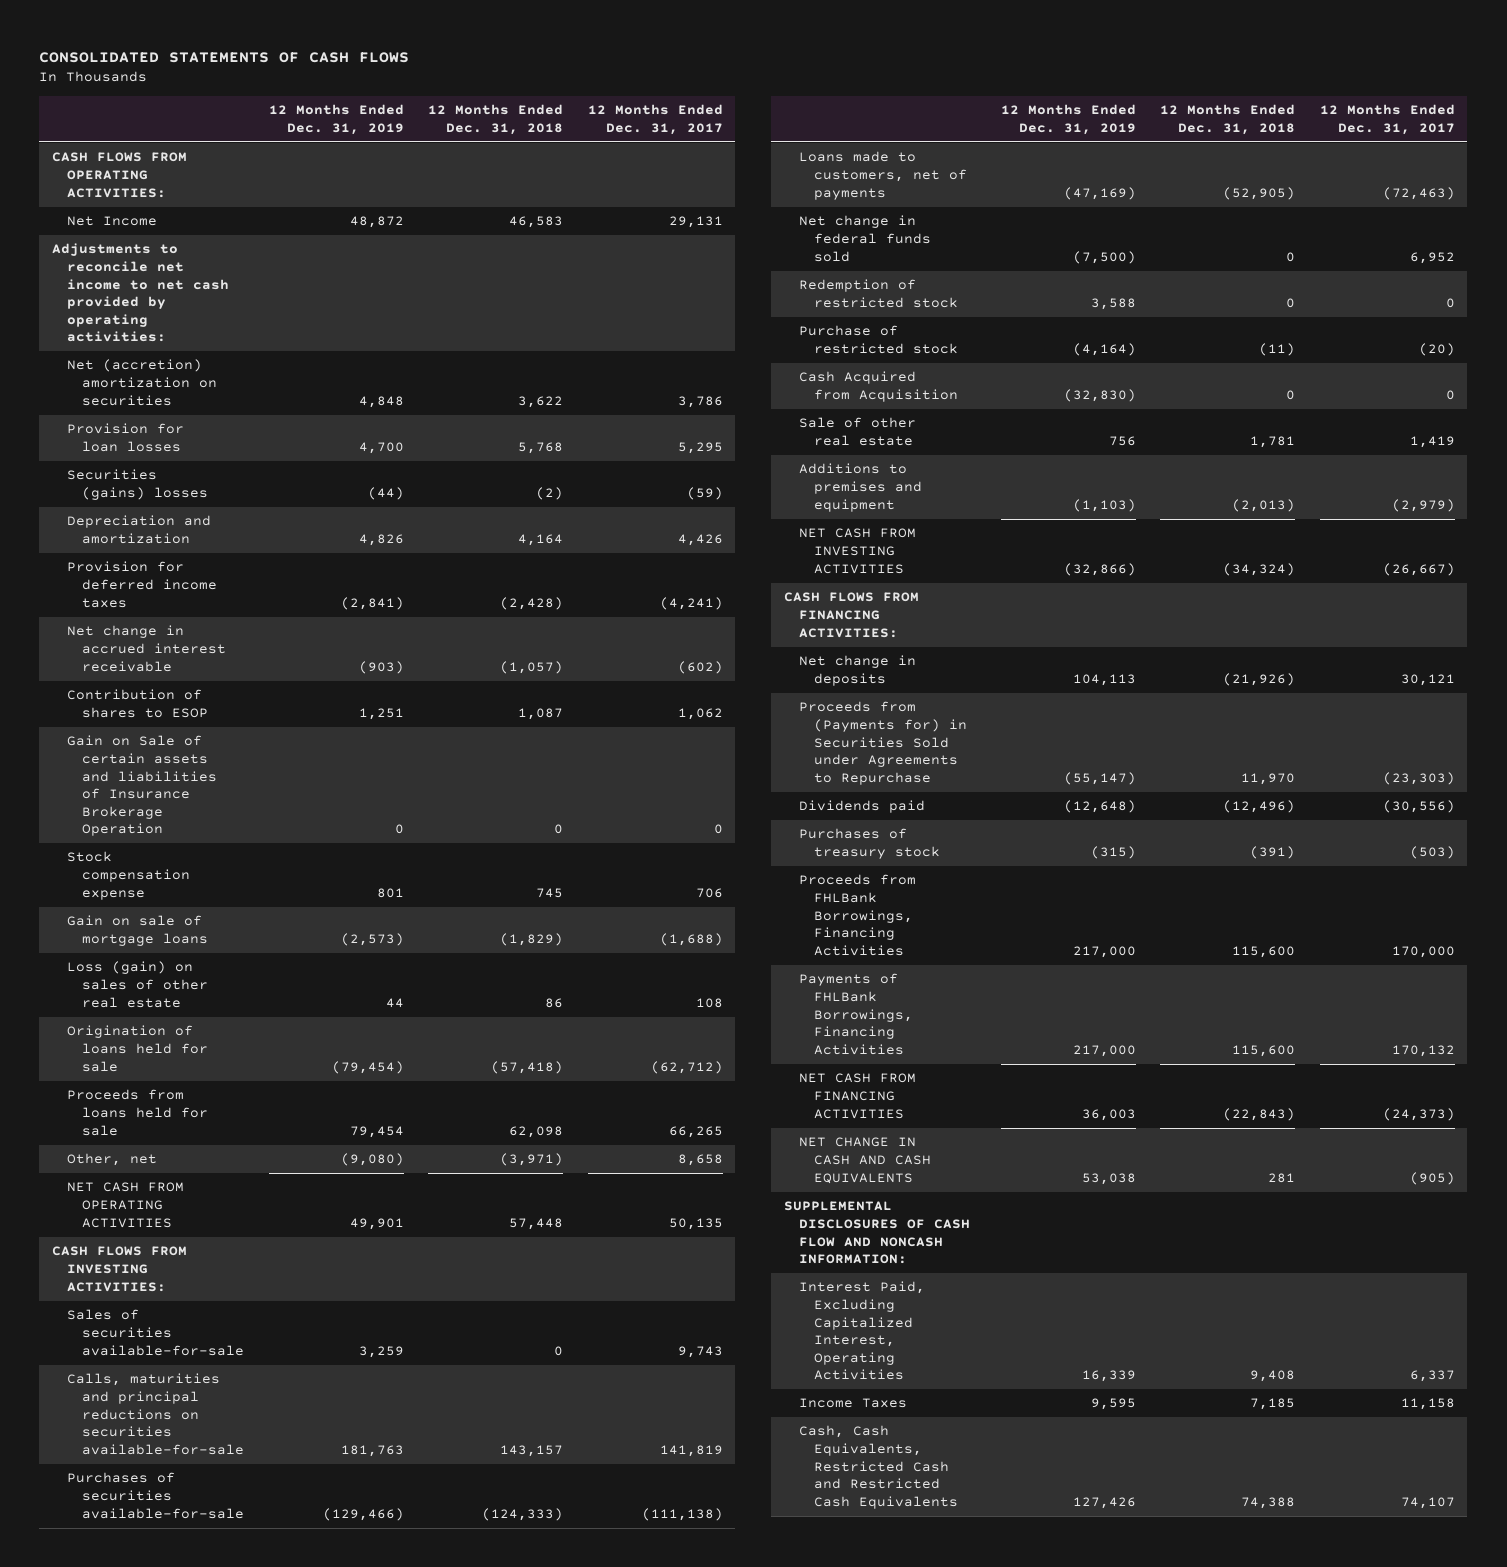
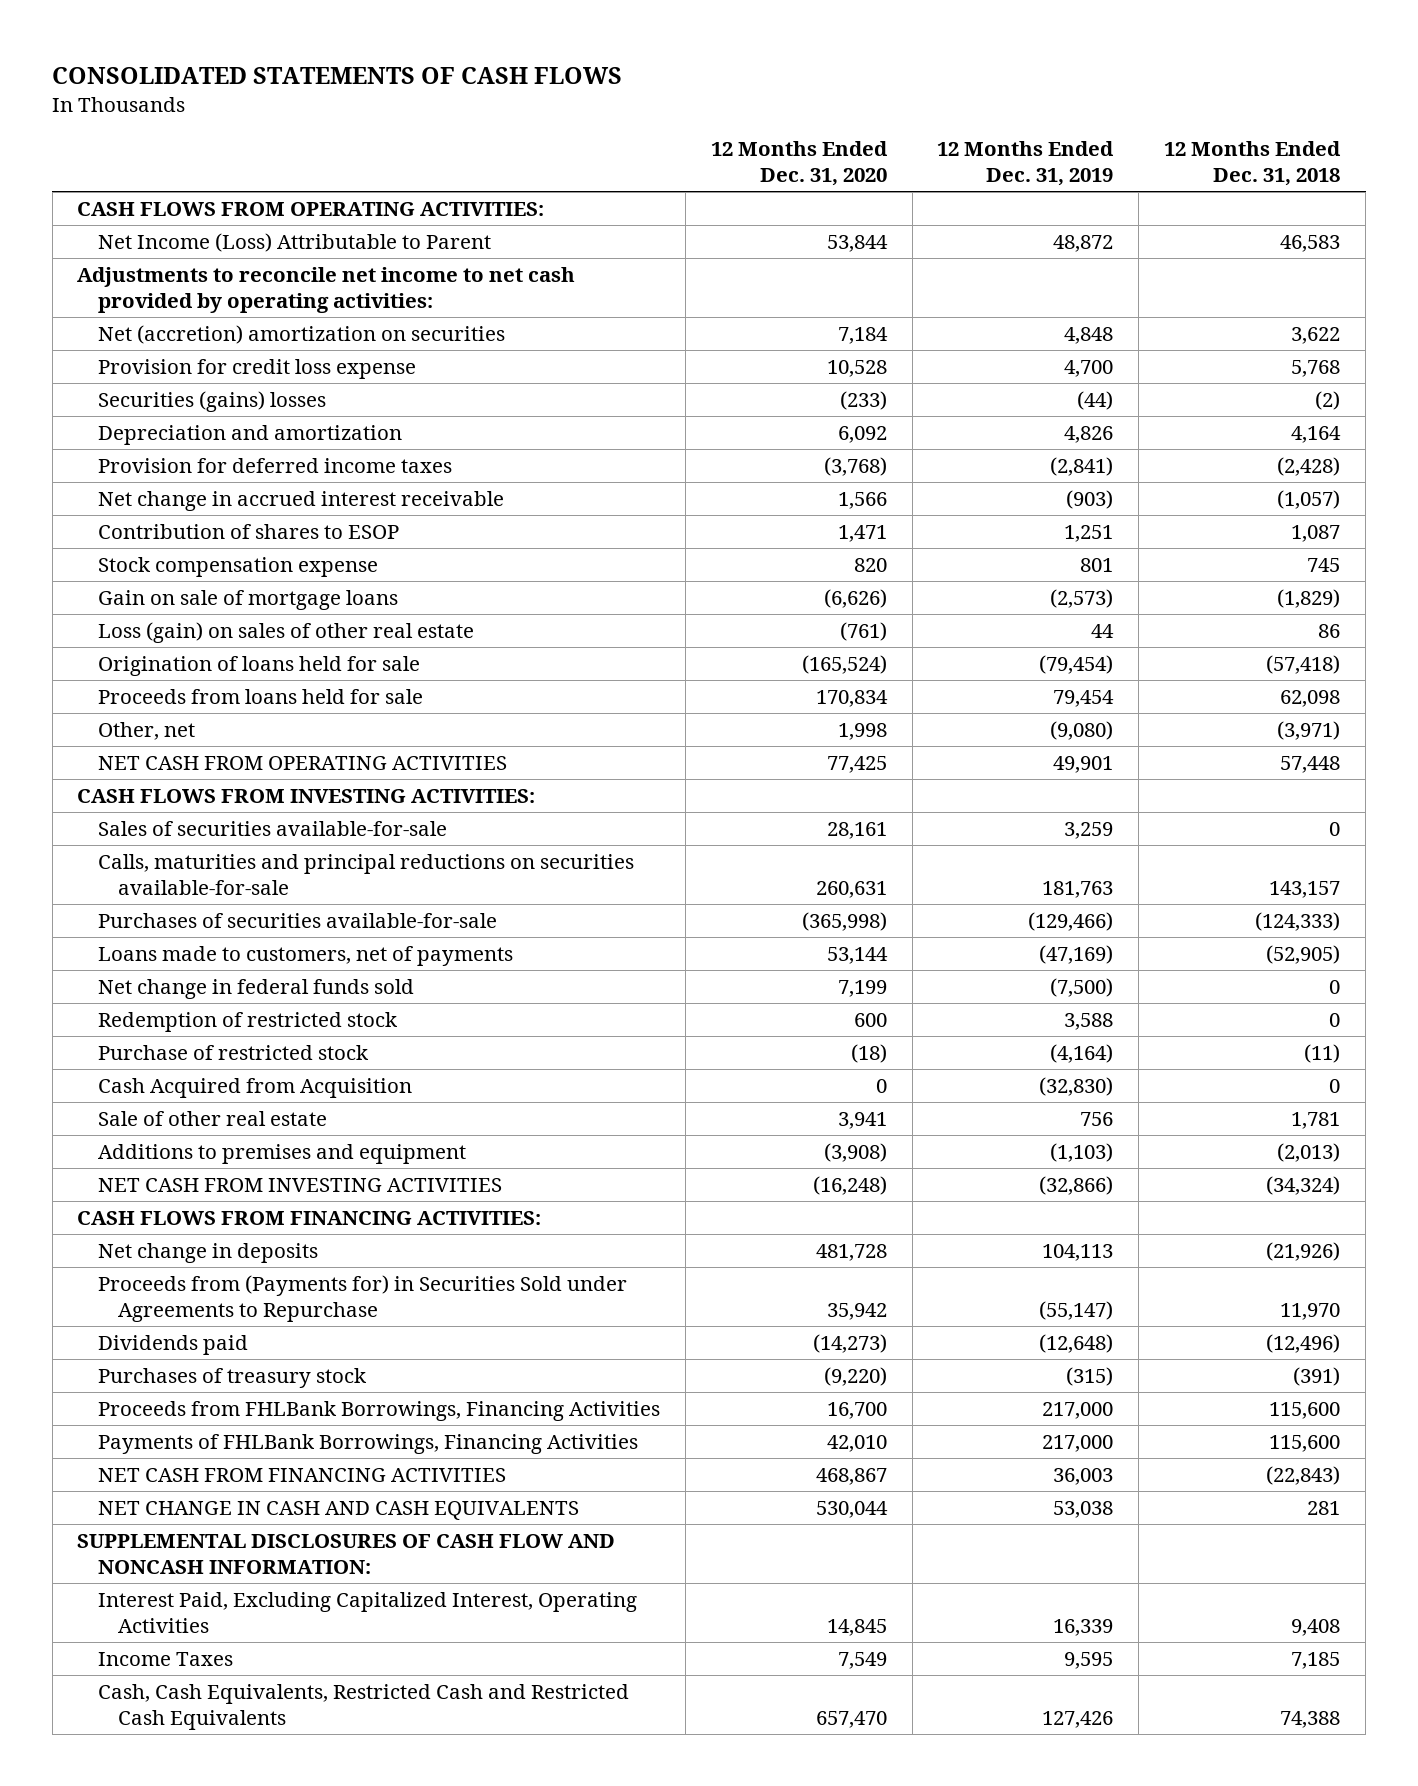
[588,104,724,135] 12 Months Ended Dec. 31, 2017 -> none
none -> [710,141,888,187] 12 Months Ended Dec. 31, 2020
[66,216,157,227] Net Income -> [97,233,491,253] Net Income (Loss) Attributable to Parent
[66,423,184,453] Provision for loan losses -> [97,359,416,380] Provision for credit loss expense
[66,735,218,837] Gain on Sale of certain assets and liabilities of Insurance Brokerage Operation -> none

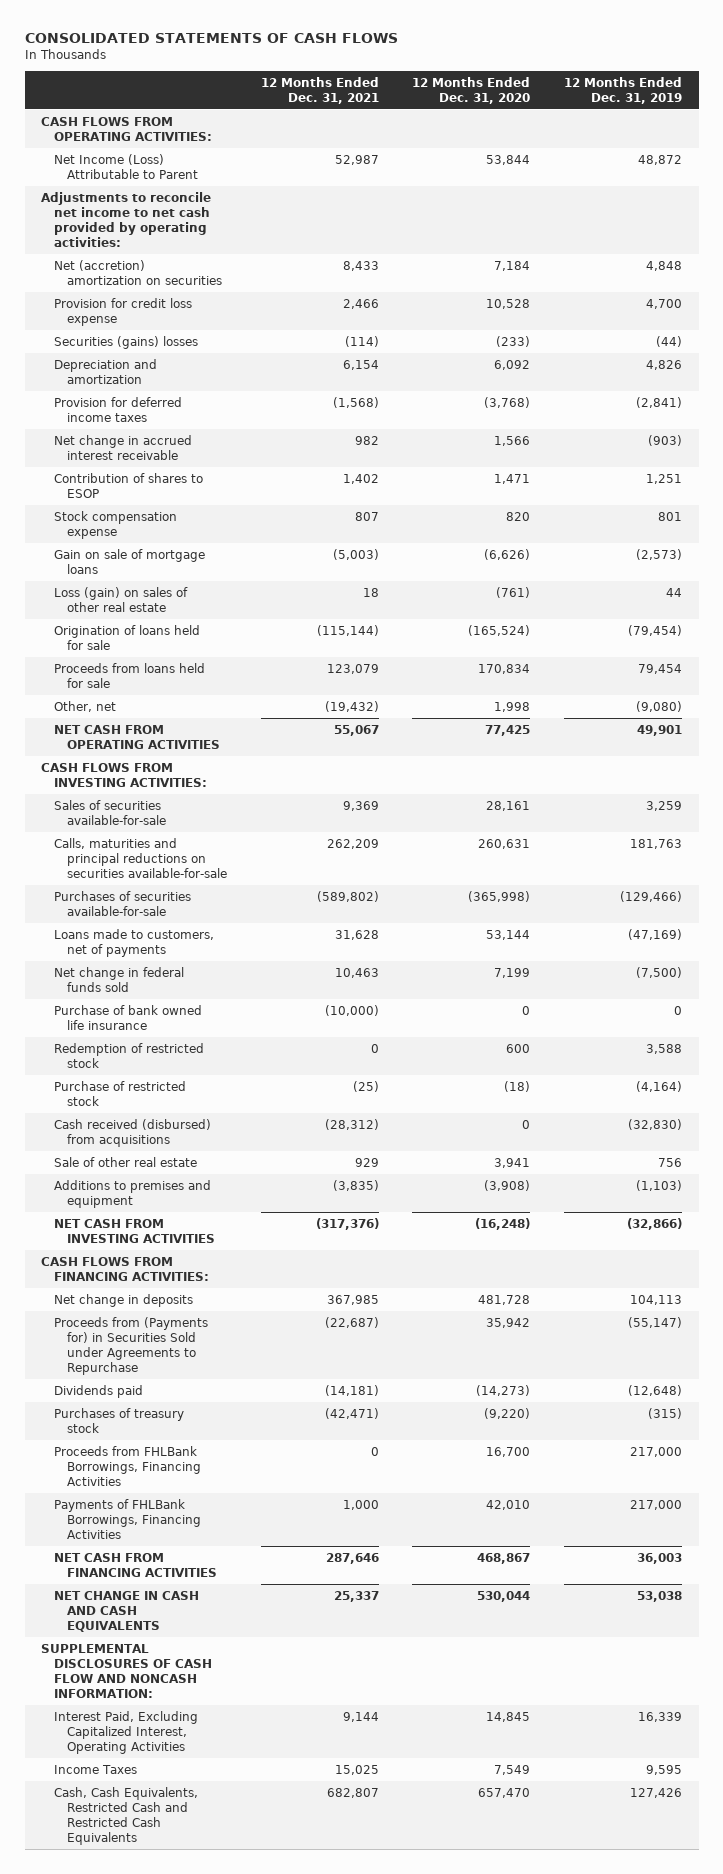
[1164,141,1342,187] 12 Months Ended Dec. 31, 2018 -> none
none -> [260,76,379,104] 12 Months Ended Dec. 31, 2021
none -> [54,1004,203,1030] Purchase of bank owned life insurance
[97,1078,412,1099] Cash Acquired from Acquisition -> [54,1118,212,1147] Cash received (disbursed) from acquisitions

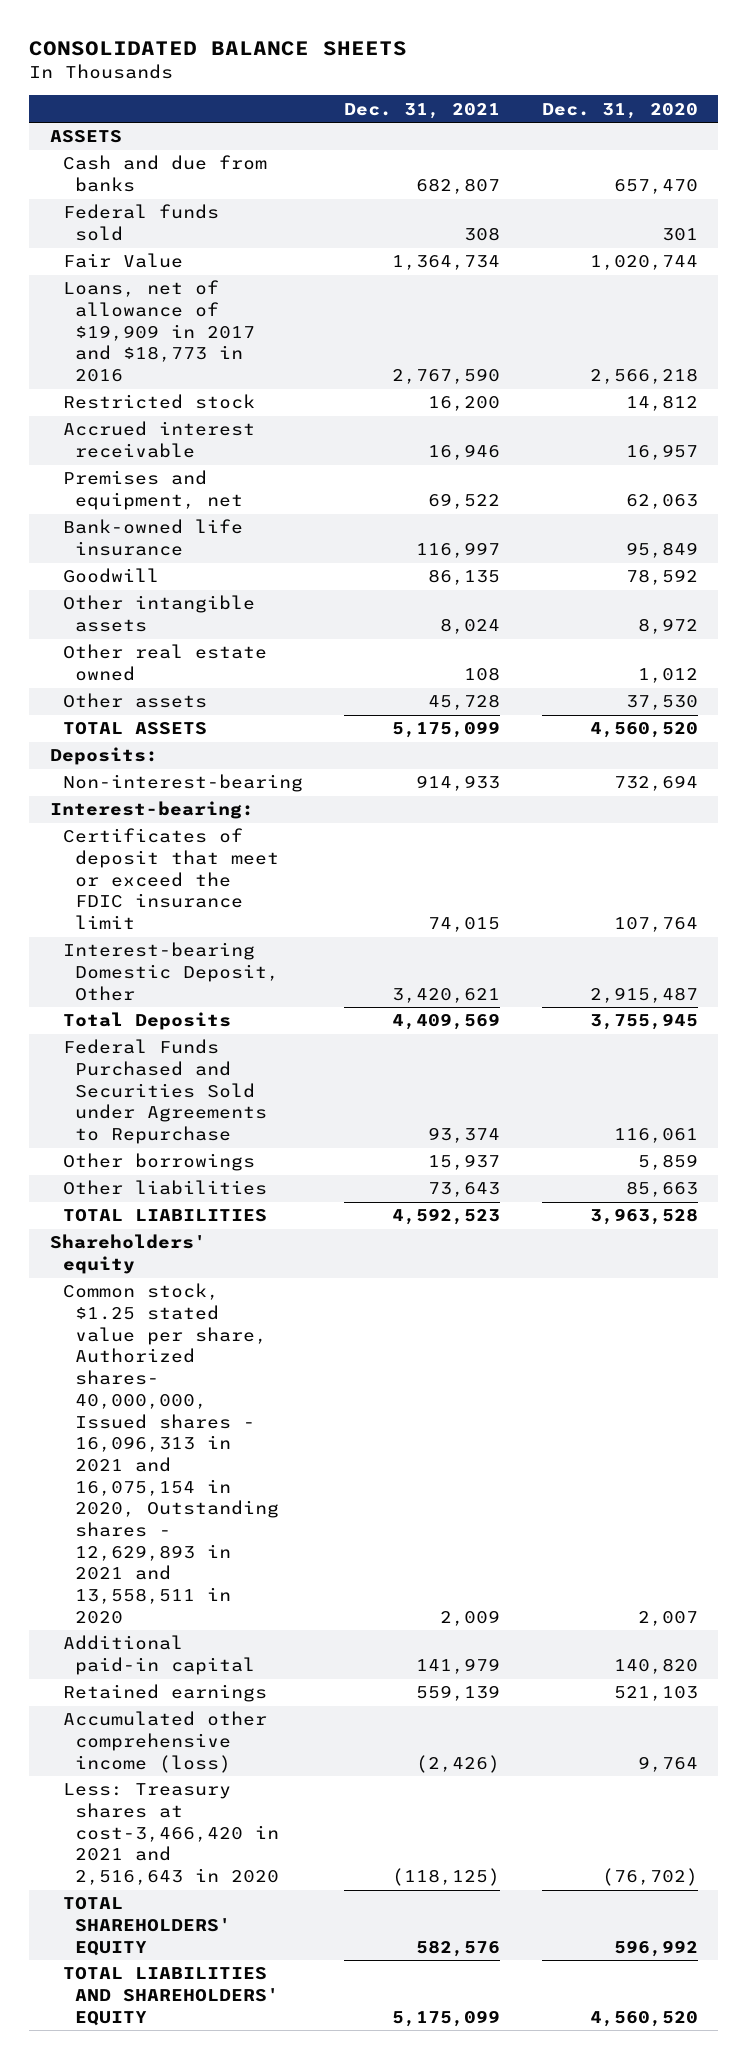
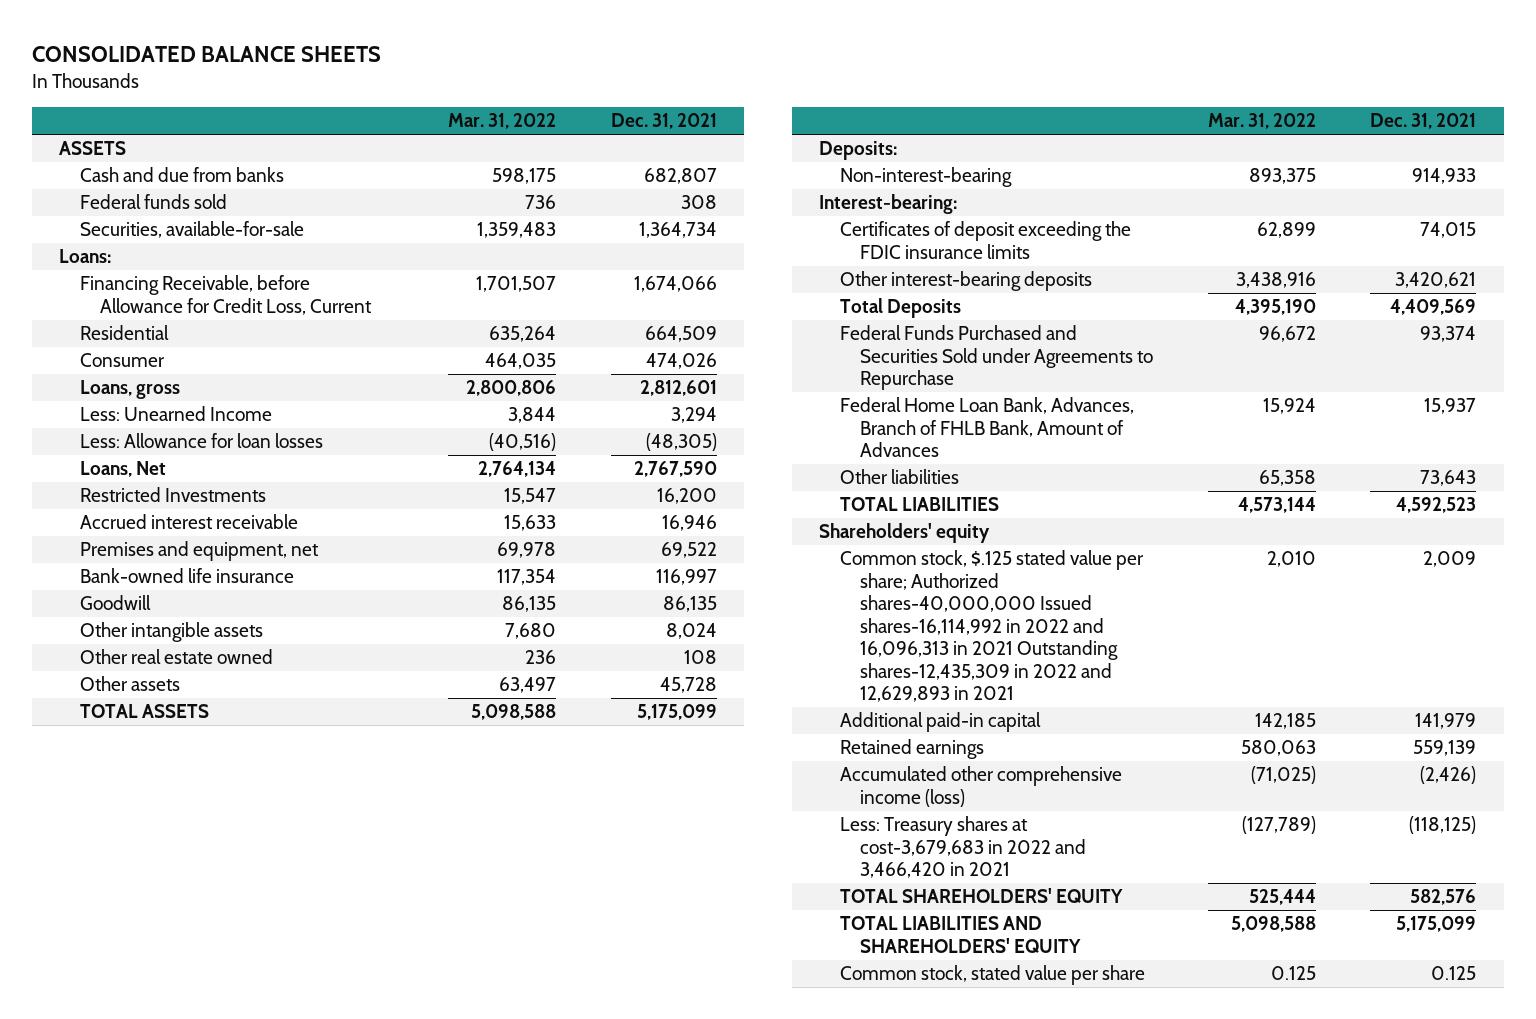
[541,102,698,119] Dec. 31, 2020 -> none
none -> [447,113,556,130] Mar. 31, 2022
[62,253,183,269] Fair Value -> [79,221,304,239] Securities, available-for-sale
none -> [59,249,112,264] Loans:
none -> [79,275,373,315] Financing Receivable, before Allowance for Credit Loss, Current
none -> [79,325,169,341] Residential
none -> [79,353,165,368] Consumer
none -> [79,380,180,400] Loans, gross
none -> [79,406,272,422] Less: Unearned Income
none -> [79,433,323,449] Less: Allowance for loan losses
[62,280,256,383] Loans, net of allowance of $19,909 in 2017 and $18,773 in 2016 -> [79,461,166,478] Loans, Net
[62,394,255,410] Restricted stock -> [79,487,266,503] Restricted Investments
[62,828,280,930] Certificates of deposit that meet or exceed the FDIC insurance limit -> [839,221,1131,259] Certificates of deposit exceeding the FDIC insurance limits
[62,942,280,1001] Interest-bearing Domestic Deposit, Other -> [839,271,1092,292] Other interest-bearing deposits
[62,1153,255,1172] Other borrowings -> [839,397,1134,458] Federal Home Loan Bank, Advances, Branch of FHLB Bank, Amount of Advances
[62,1283,280,1624] Common stock, $1.25 stated value per share, Authorized shares- 40,000,000, Issued shares - 16,096,313 in 2021 and 16,075,154 in 2020, Outstanding shares - 12,629,893 in 2021 and 13,558,511 in 2020 -> [839,550,1144,703] Common stock, $.125 stated value per share; Authorized shares-40,000,000 Issued shares-16,114,992 in 2022 and 16,096,313 in 2021 Outstanding shares-12,435,309 in 2022 and 12,629,893 in 2021
[62,1783,280,1886] Less: Treasury shares at cost-3,466,420 in 2021 and 2,516,643 in 2020 -> [839,816,1086,879] Less: Treasury shares at cost-3,679,683 in 2022 and 3,466,420 in 2021
none -> [839,965,1145,986] Common stock, stated value per share

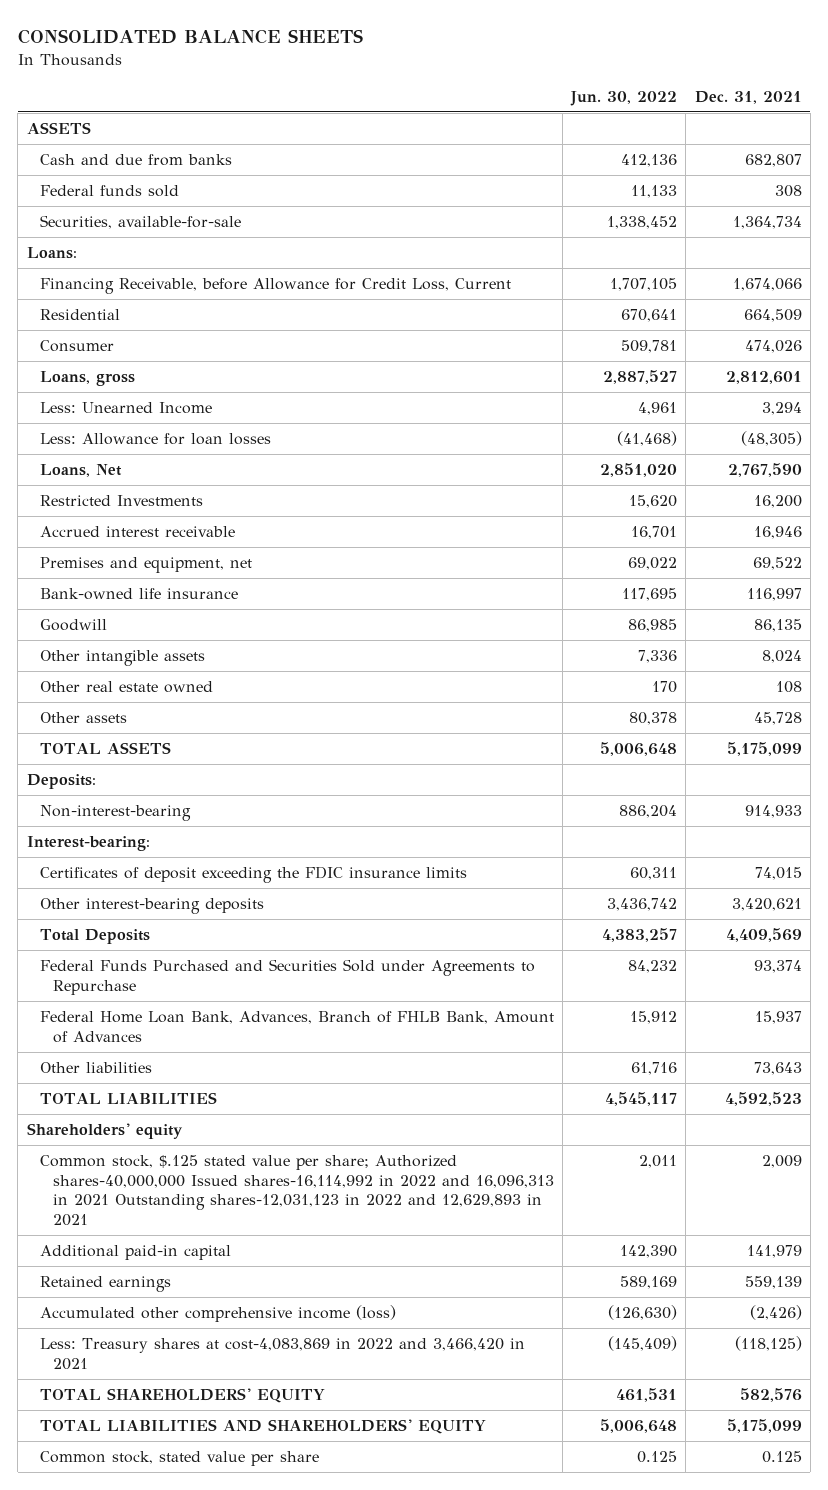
[447,113,556,130] Mar. 31, 2022 -> none
none -> [570,90,678,106] Jun. 30, 2022
[839,550,1144,703] Common stock, $.125 stated value per share; Authorized shares-40,000,000 Issued shares-16,114,992 in 2022 and 16,096,313 in 2021 Outstanding shares-12,435,309 in 2022 and 12,629,893 in 2021 -> [39,1155,554,1227] Common stock, $.125 stated value per share; Authorized shares-40,000,000 Issued shares-16,114,992 in 2022 and 16,096,313 in 2021 Outstanding shares-12,031,123 in 2022 and 12,629,893 in 2021
[839,816,1086,879] Less: Treasury shares at cost-3,679,683 in 2022 and 3,466,420 in 2021 -> [39,1338,525,1370] Less: Treasury shares at cost-4,083,869 in 2022 and 3,466,420 in 2021

